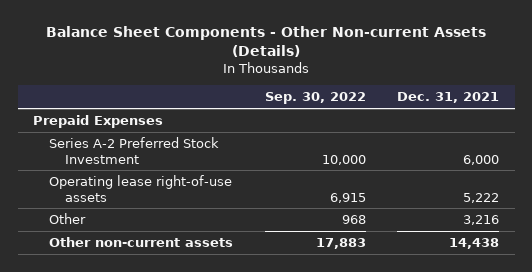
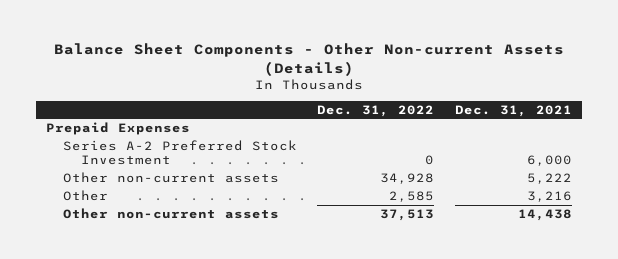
[264,92,366,105] Sep. 30, 2022 -> none
none -> [317,104,435,117] Dec. 31, 2022
[49,174,233,202] Operating lease right-of-use assets -> [63,171,280,183] Other non-current assets

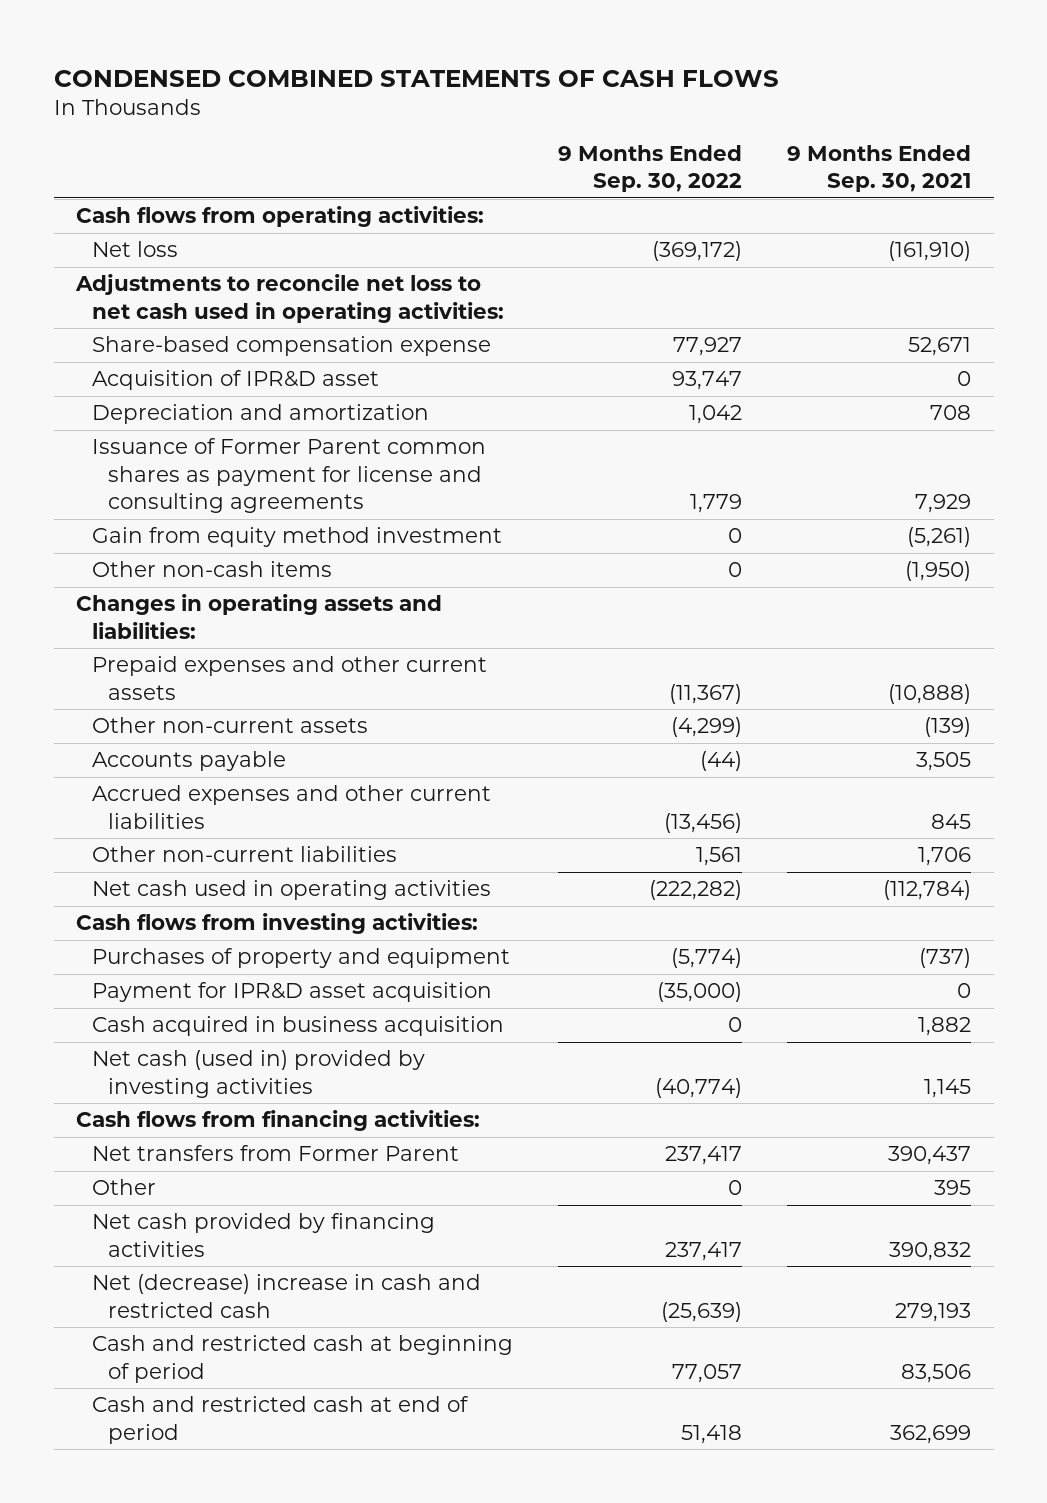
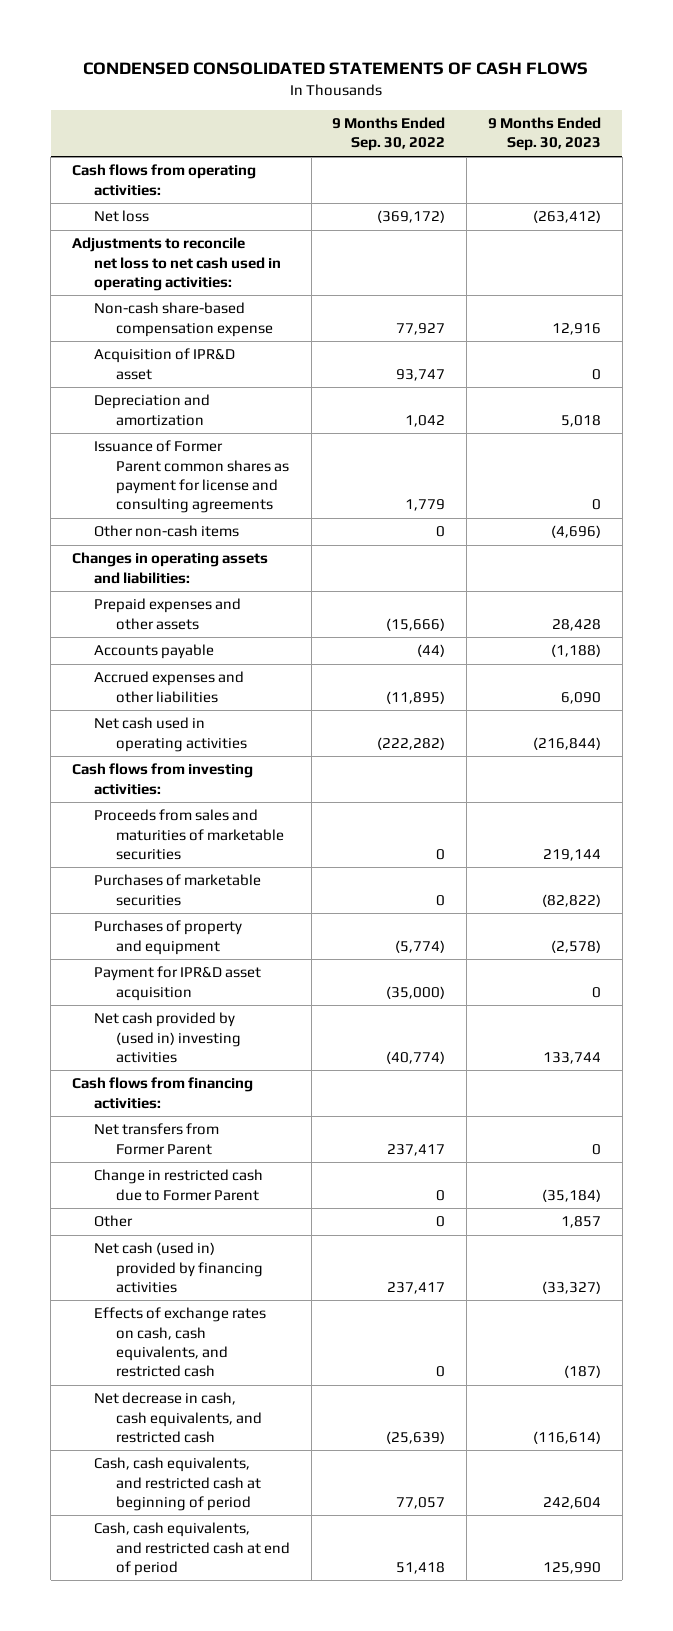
[53,69,779,87] CONDENSED COMBINED STATEMENTS OF CASH FLOWS -> [83,62,589,76] CONDENSED CONSOLIDATED STATEMENTS OF CASH FLOWS
[787,144,972,193] 9 Months Ended Sep. 30, 2021 -> none
none -> [487,117,601,152] 9 Months Ended Sep. 30, 2023
[91,336,491,357] Share-based compensation expense -> [94,302,274,337] Non-cash share-based compensation expense
[91,527,502,548] Gain from equity method investment -> none
[91,717,368,734] Other non-current assets -> none
[91,656,487,700] Prepaid expenses and other current assets -> [94,598,242,630] Prepaid expenses and other assets
[669,683,743,704] (11,367) -> [386,617,446,631] (15,666)
[91,846,397,863] Other non-current liabilities -> none
[91,785,491,829] Accrued expenses and other current liabilities -> [94,671,245,703] Accrued expenses and other liabilities
[664,812,743,833] (13,456) -> [386,690,446,704] (11,895)
none -> [94,809,285,860] Proceeds from sales and maturities of marketable securities
none -> [94,874,262,906] Purchases of marketable securities
[91,1016,504,1037] Cash acquired in business acquisition -> none
[91,1050,425,1098] Net cash (used in) provided by investing activities -> [94,1012,242,1063] Net cash provided by (used in) investing activities
none -> [94,1169,264,1201] Change in restricted cash due to Former Parent
[91,1213,435,1257] Net cash provided by financing activities -> [94,1242,264,1293] Net cash (used in) provided by financing activities
none -> [94,1307,267,1377] Effects of exchange rates on cash, cash equivalents, and restricted cash
[91,1274,481,1318] Net (decrease) increase in cash and restricted cash -> [94,1392,263,1443] Net decrease in cash, cash equivalents, and restricted cash
[91,1335,513,1383] Cash and restricted cash at beginning of period -> [94,1457,262,1511] Cash, cash equivalents, and restricted cash at beginning of period
[91,1396,469,1444] Cash and restricted cash at end of period -> [94,1522,291,1576] Cash, cash equivalents, and restricted cash at end of period

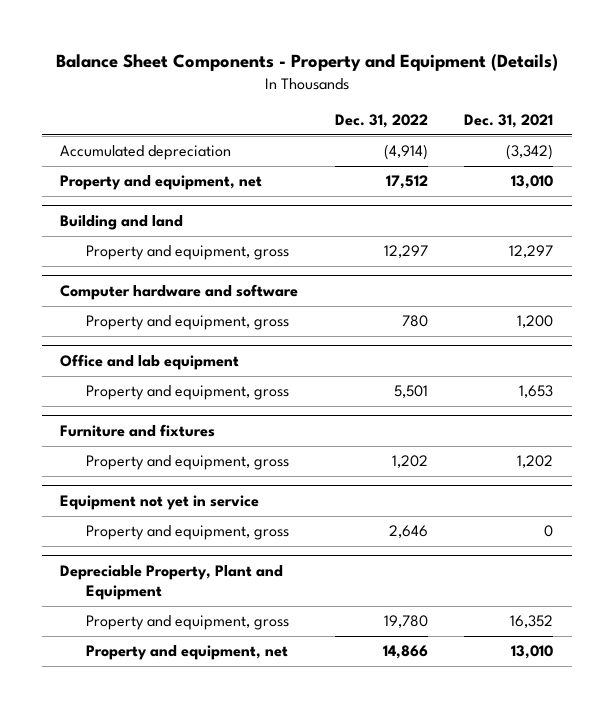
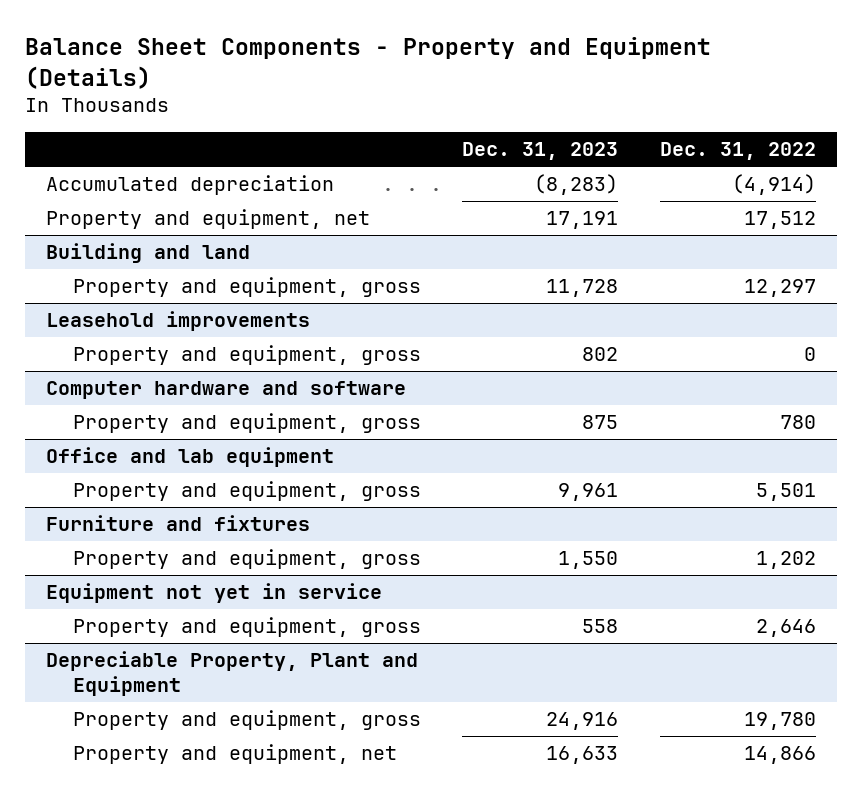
[464,113,554,128] Dec. 31, 2021 -> none
none -> [462,142,619,161] Dec. 31, 2023
none -> [45,311,310,332] Leasehold improvements
none -> [72,345,421,366] Property and equipment, gross

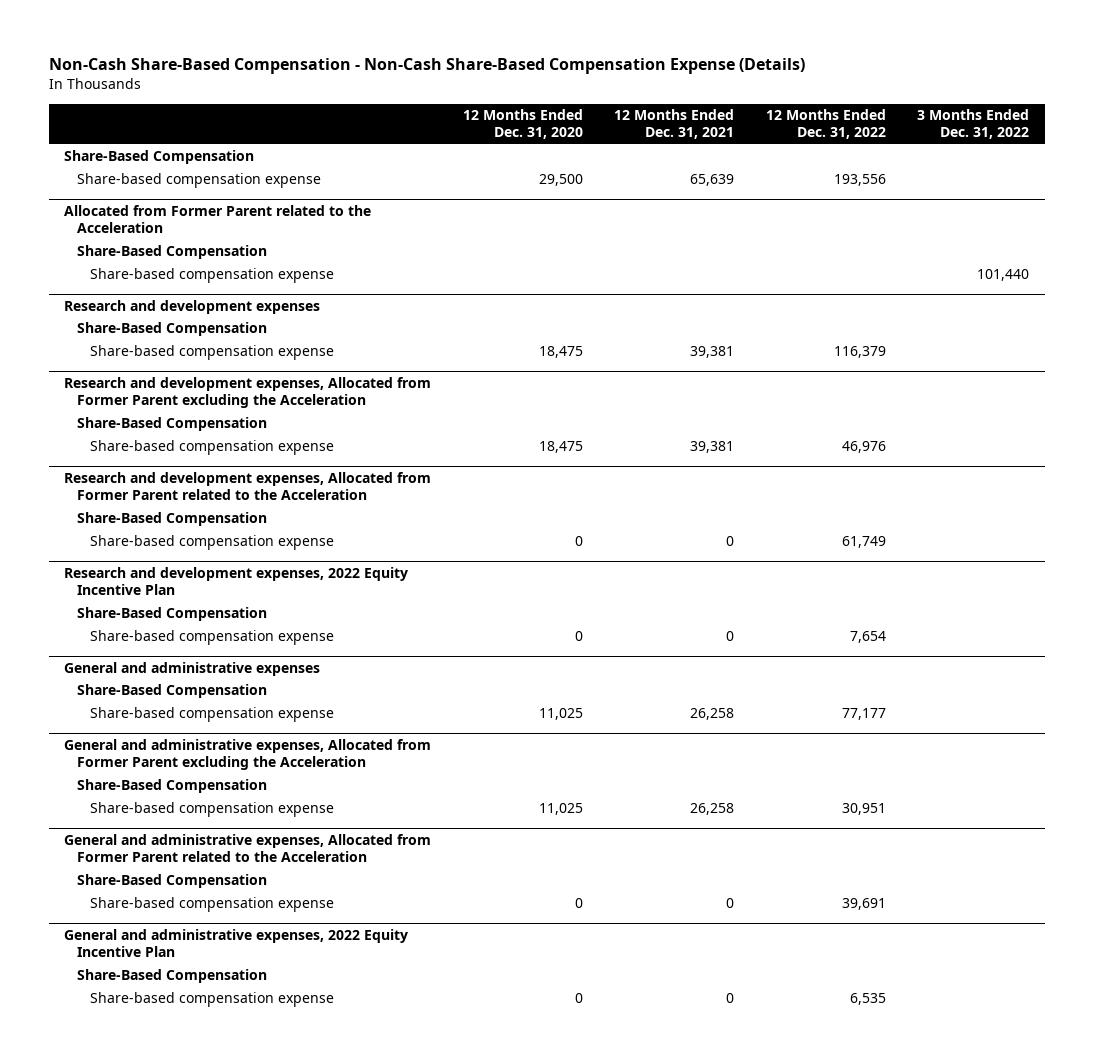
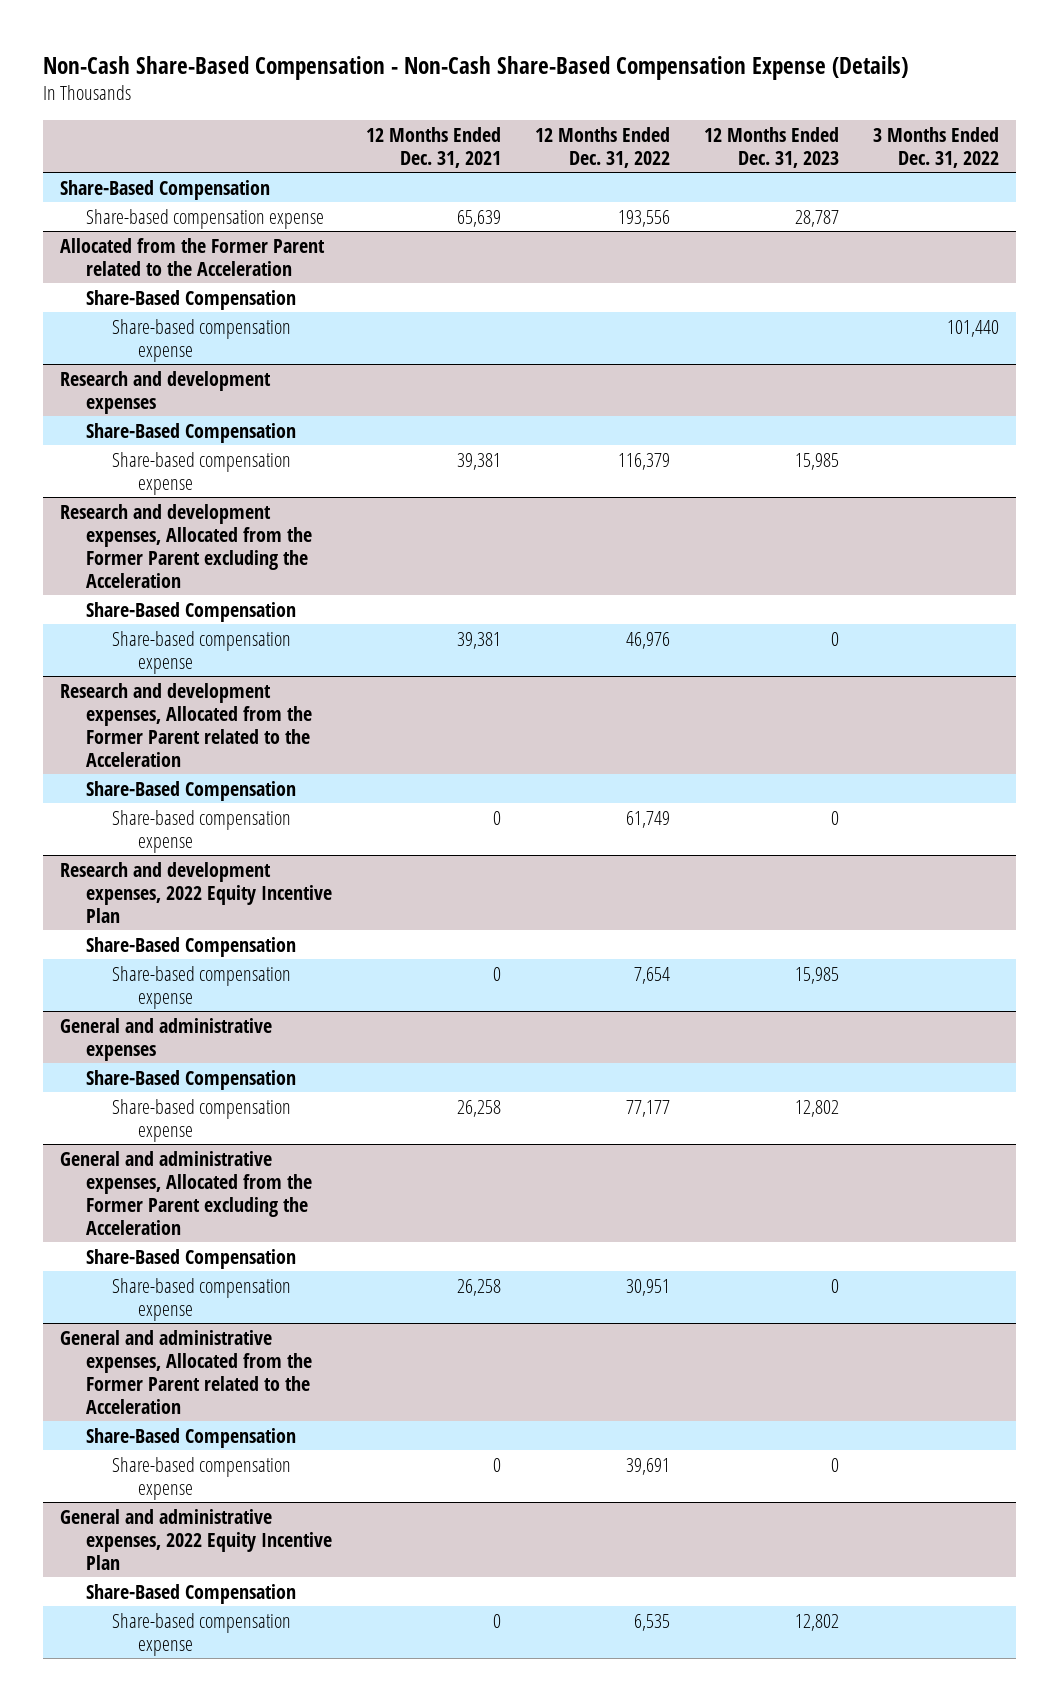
[462,108,583,140] 12 Months Ended Dec. 31, 2020 -> none
none -> [703,126,839,168] 12 Months Ended Dec. 31, 2023
[64,205,372,234] Allocated from Former Parent related to the Acceleration -> [60,237,326,276] Allocated from the Former Parent related to the Acceleration
[64,377,432,409] Research and development expenses, Allocated from Former Parent excluding the Acceleration -> [60,503,313,588] Research and development expenses, Allocated from the Former Parent excluding the Acceleration
[64,472,432,501] Research and development expenses, Allocated from Former Parent related to the Acceleration -> [60,682,313,767] Research and development expenses, Allocated from the Former Parent related to the Acceleration
[64,739,432,771] General and administrative expenses, Allocated from Former Parent excluding the Acceleration -> [60,1150,313,1235] General and administrative expenses, Allocated from the Former Parent excluding the Acceleration
[64,834,432,863] General and administrative expenses, Allocated from Former Parent related to the Acceleration -> [60,1329,313,1414] General and administrative expenses, Allocated from the Former Parent related to the Acceleration

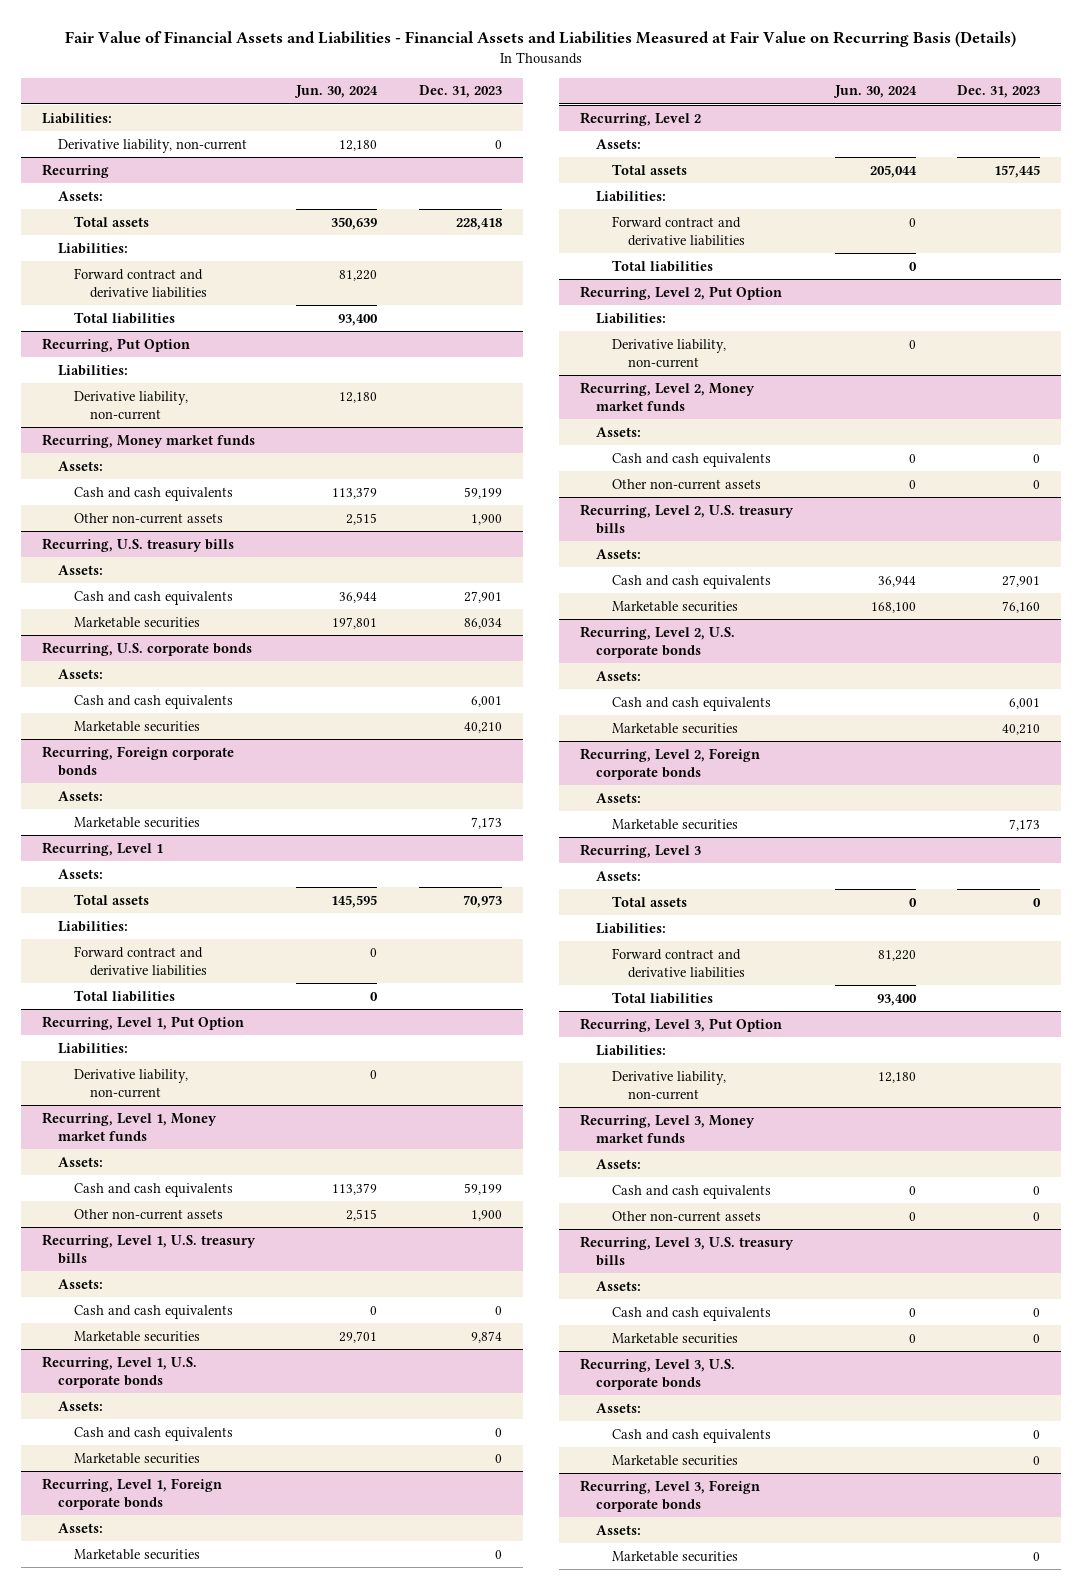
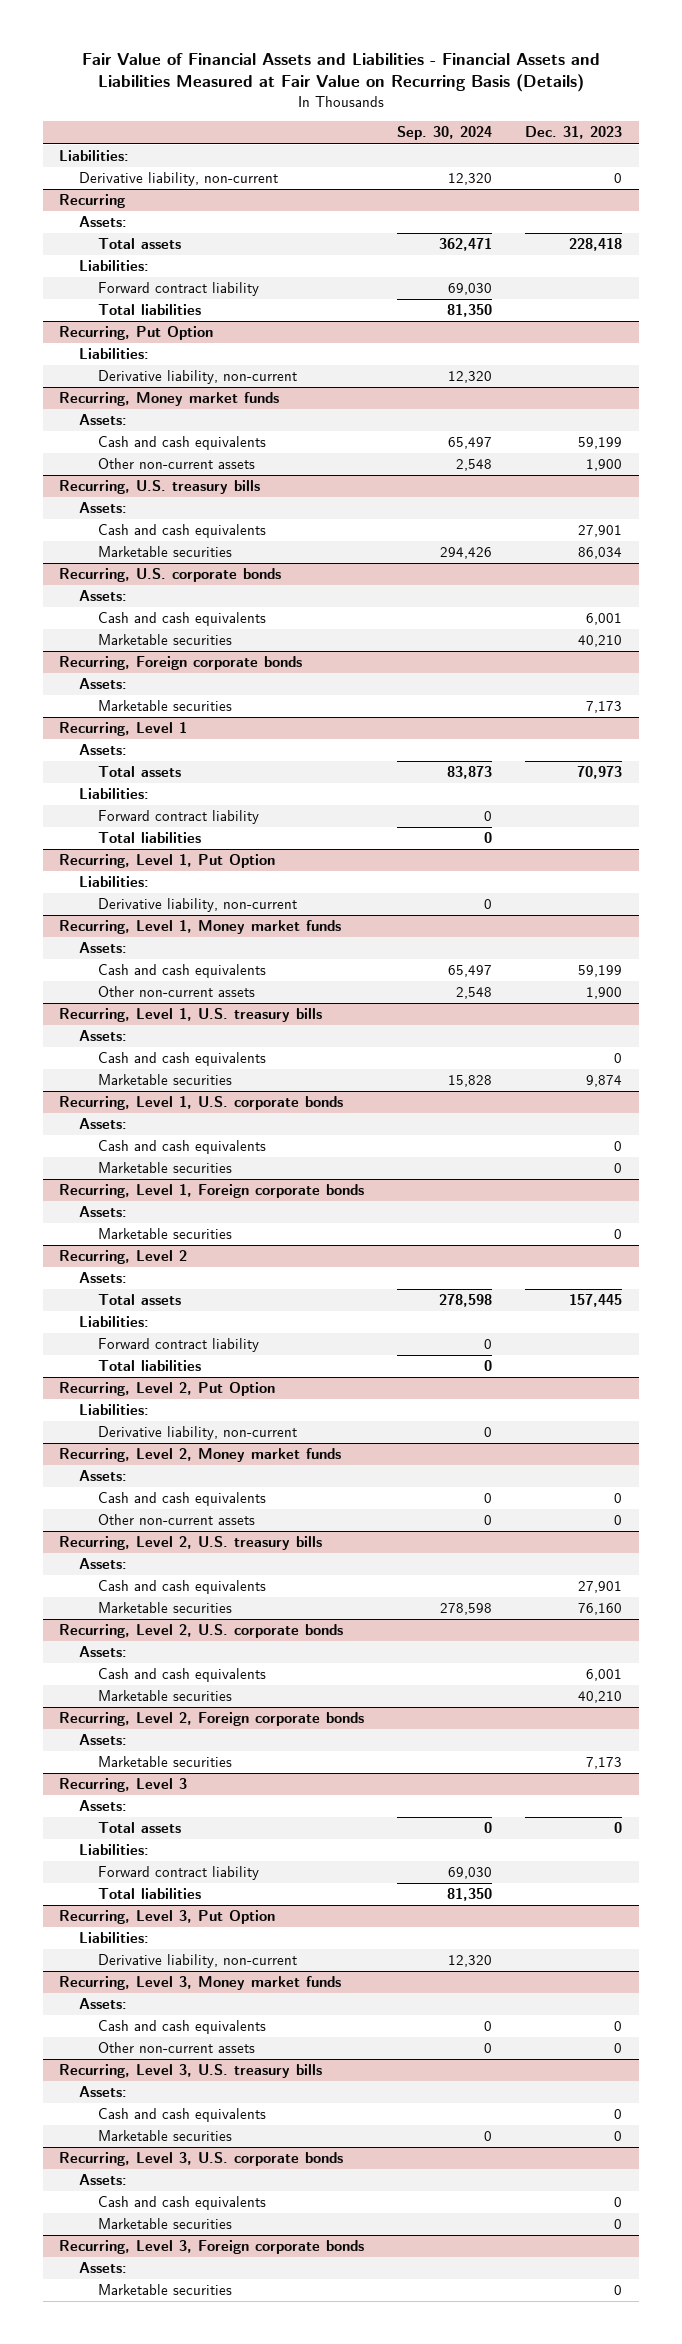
[294,85,379,99] Jun. 30, 2024 -> none
none -> [397,126,493,141] Sep. 30, 2024
[73,267,207,299] Forward contract and derivative liabilities -> [97,282,259,297] Forward contract liability
[73,945,207,977] Forward contract and derivative liabilities -> [97,810,259,825] Forward contract liability
[611,215,746,247] Forward contract and derivative liabilities -> [97,1338,259,1353] Forward contract liability
[611,947,746,979] Forward contract and derivative liabilities -> [97,1866,259,1881] Forward contract liability

